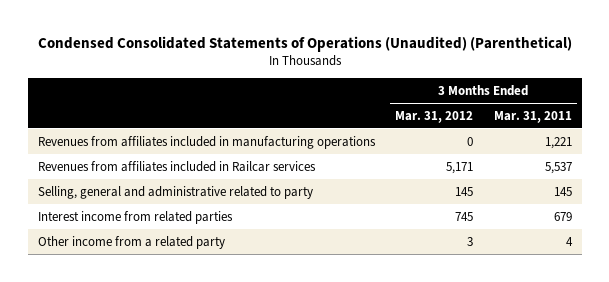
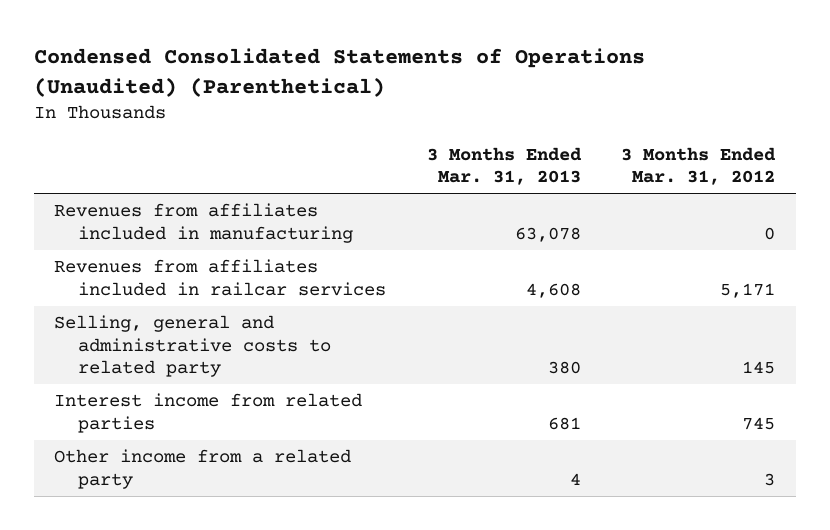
[493,110,572,123] Mar. 31, 2011 -> none
none -> [426,146,582,186] 3 Months Ended Mar. 31, 2013
[37,135,376,149] Revenues from affiliates included in manufacturing operations -> [54,203,354,243] Revenues from affiliates included in manufacturing
[37,160,316,172] Revenues from affiliates included in Railcar services -> [54,259,387,296] Revenues from affiliates included in railcar services
[37,185,313,199] Selling, general and administrative related to party -> [54,315,332,378] Selling, general and administrative costs to related party

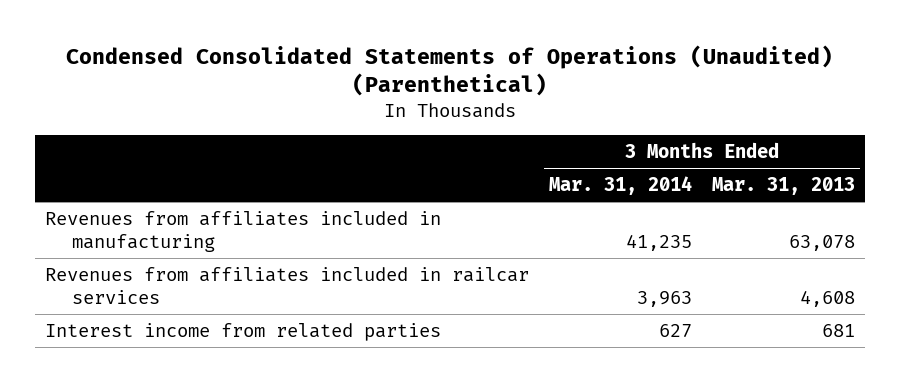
[621,146,777,186] 3 Months Ended Mar. 31, 2012 -> none
none -> [549,176,693,196] Mar. 31, 2014
[54,315,332,378] Selling, general and administrative costs to related party -> none
[54,449,352,489] Other income from a related party -> none

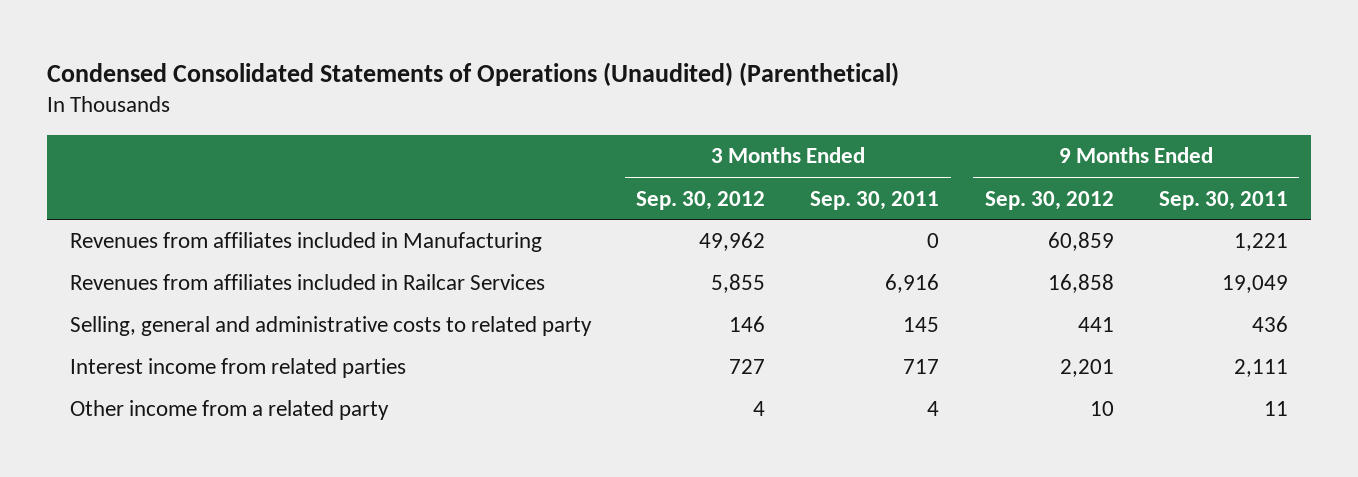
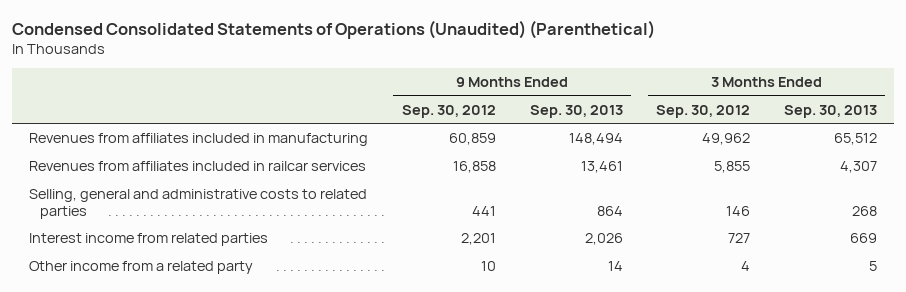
[810,190,940,210] Sep. 30, 2011 -> none
[1159,190,1289,210] Sep. 30, 2011 -> none
none -> [529,104,623,118] Sep. 30, 2013
none -> [783,104,877,118] Sep. 30, 2013
[69,232,542,253] Revenues from affiliates included in Manufacturing -> [29,132,369,146] Revenues from affiliates included in manufacturing
[69,274,545,291] Revenues from affiliates included in Railcar Services -> [29,160,367,171] Revenues from affiliates included in railcar services
[69,316,592,337] Selling, general and administrative costs to related party -> [29,188,368,219] Selling, general and administrative costs to related parties

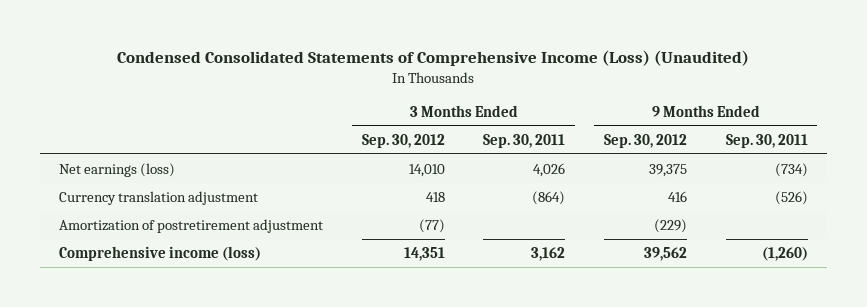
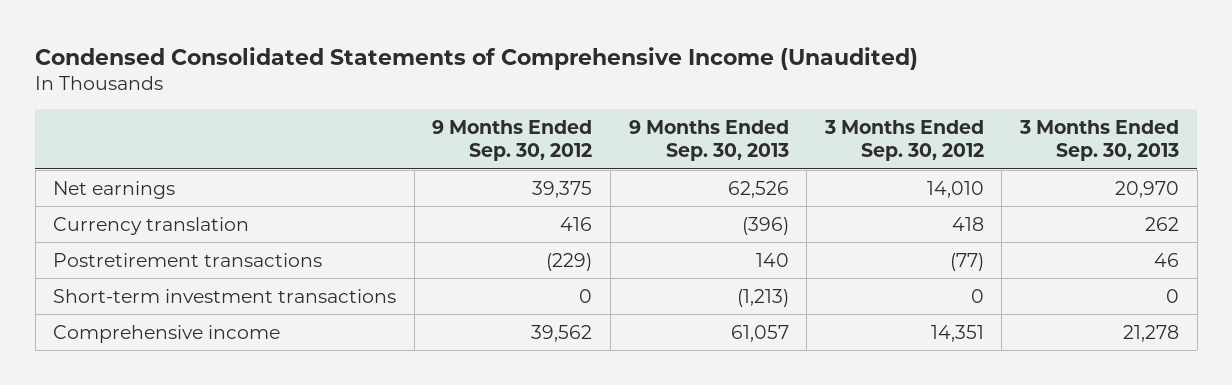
[117,50,750,67] Condensed Consolidated Statements of Comprehensive Income (Loss) (Unaudited) -> [35,46,919,70] Condensed Consolidated Statements of Comprehensive Income (Unaudited)
[483,133,566,148] Sep. 30, 2011 -> none
[725,133,808,148] Sep. 30, 2011 -> none
none -> [628,119,789,162] 9 Months Ended Sep. 30, 2013
none -> [1019,119,1180,162] 3 Months Ended Sep. 30, 2013
[59,162,176,177] Net earnings (loss) -> [53,180,176,199] Net earnings
[59,190,259,205] Currency translation adjustment -> [53,216,250,235] Currency translation
[59,218,324,233] Amortization of postretirement adjustment -> [53,252,323,267] Postretirement transactions
none -> [53,288,397,303] Short-term investment transactions
[59,245,262,261] Comprehensive income (loss) -> [53,324,281,343] Comprehensive income

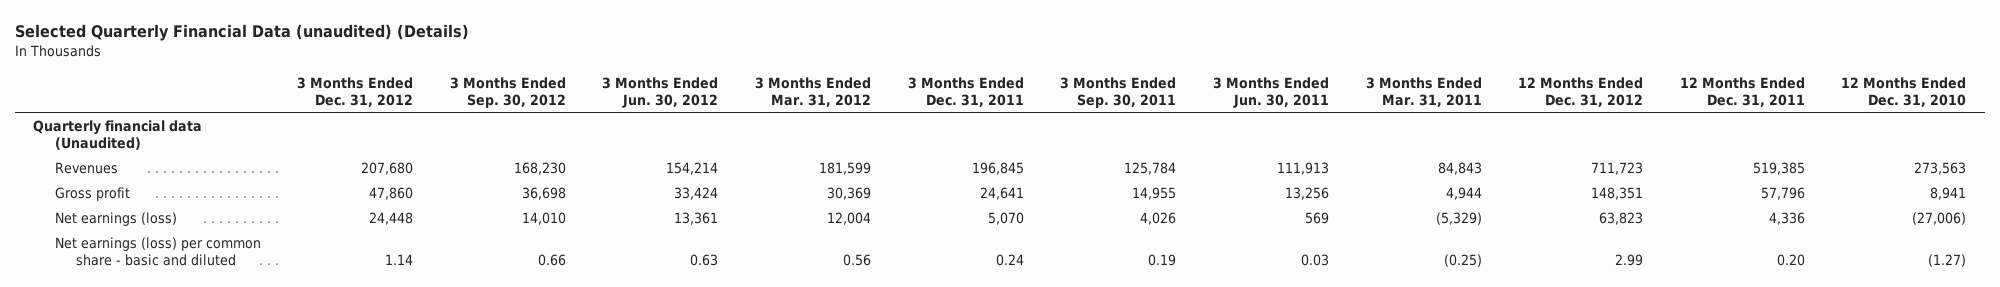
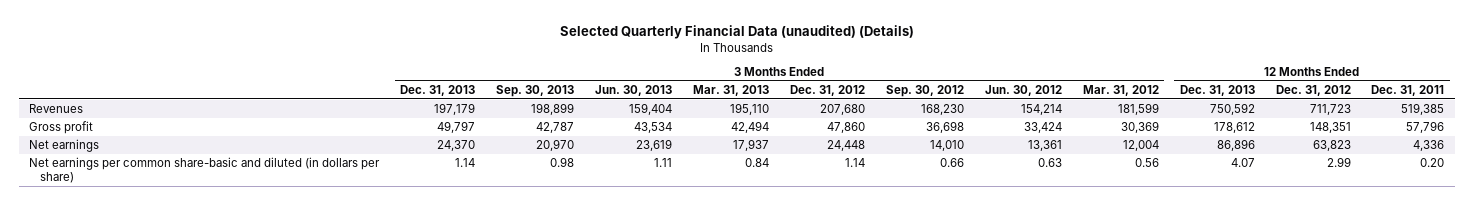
[907,76,1024,107] 3 Months Ended Dec. 31, 2011 -> none
[1060,76,1177,108] 3 Months Ended Sep. 30, 2011 -> none
[1212,76,1329,108] 3 Months Ended Jun. 30, 2011 -> none
[1365,76,1482,107] 3 Months Ended Mar. 31, 2011 -> none
[1841,76,1967,107] 12 Months Ended Dec. 31, 2010 -> none
none -> [400,84,476,96] Dec. 31, 2013
none -> [495,84,574,97] Sep. 30, 2013
none -> [594,84,672,96] Jun. 30, 2013
none -> [692,84,769,96] Mar. 31, 2013
none -> [1179,84,1255,96] Dec. 31, 2013
[33,119,203,150] Quarterly financial data (Unaudited) -> none
[54,211,177,226] Net earnings (loss) -> [29,138,100,152] Net earnings
[54,236,261,266] Net earnings (loss) per common share - basic and diluted -> [29,156,381,184] Net earnings per common share-basic and diluted (in dollars per share)

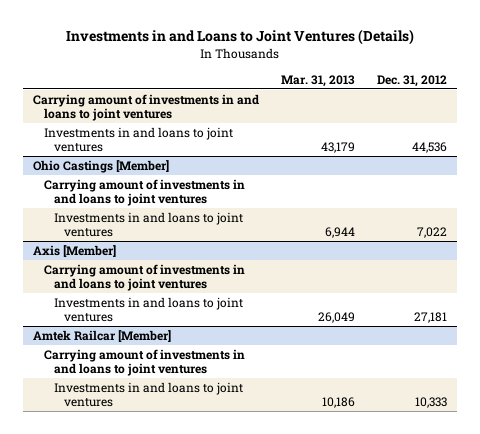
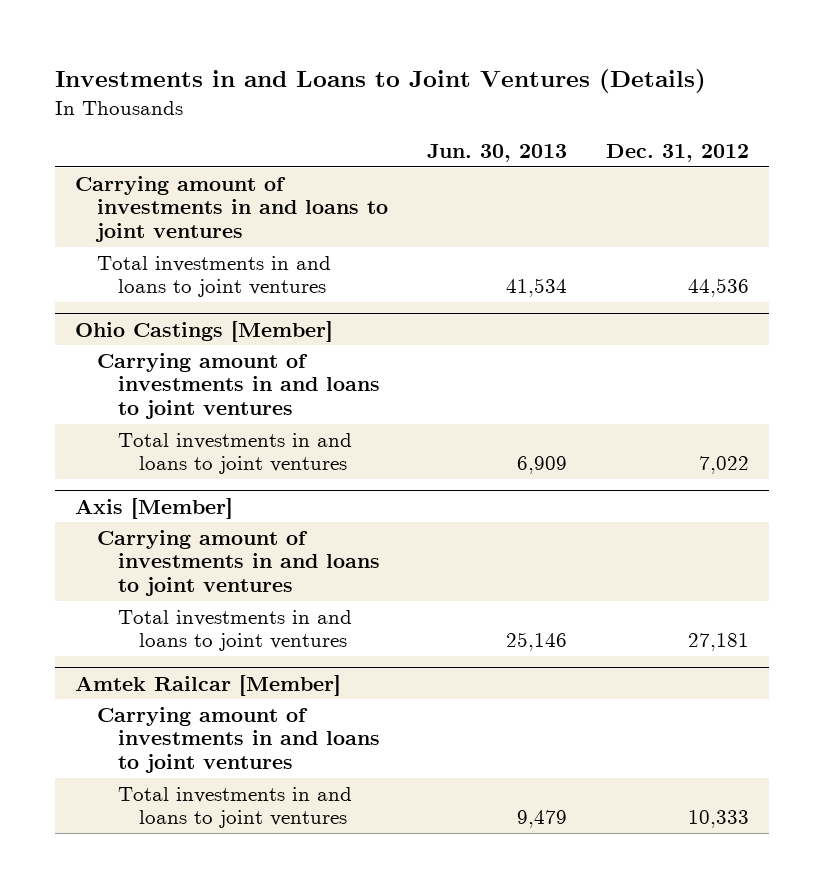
[281,74,356,87] Mar. 31, 2013 -> none
none -> [426,143,567,162] Jun. 30, 2013
[43,126,233,153] Investments in and loans to joint ventures -> [96,255,331,298] Total investments in and loans to joint ventures
[53,211,243,238] Investments in and loans to joint ventures -> [117,432,352,475] Total investments in and loans to joint ventures
[53,296,243,323] Investments in and loans to joint ventures -> [117,609,352,652] Total investments in and loans to joint ventures
[53,381,243,408] Investments in and loans to joint ventures -> [117,786,352,829] Total investments in and loans to joint ventures

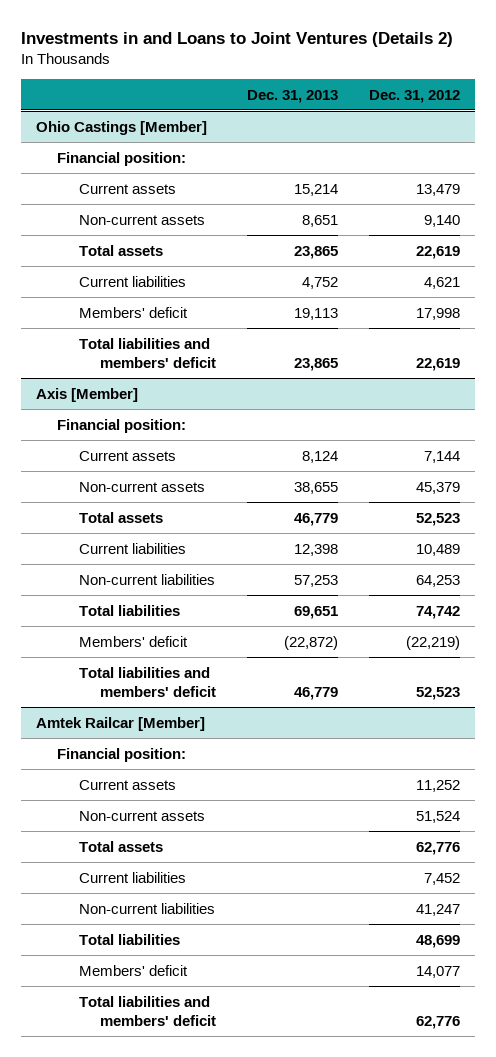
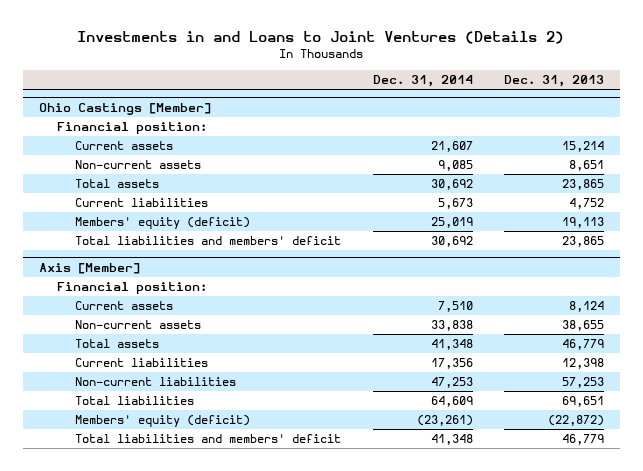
[368,89,460,103] Dec. 31, 2012 -> none
none -> [372,75,473,88] Dec. 31, 2014
[78,306,188,318] Members' deficit -> [75,217,251,230] Members' equity (deficit)
[78,635,188,647] Members' deficit -> [75,415,251,428] Members' equity (deficit)
[36,716,206,731] Amtek Railcar [Member] -> none
[57,747,187,762] Financial position: -> none
[78,779,176,790] Current assets -> none
[78,810,205,821] Non-current assets -> none
[78,840,163,852] Total assets -> none
[78,871,186,883] Current liabilities -> none
[78,902,215,914] Non-current liabilities -> none
[78,933,180,945] Total liabilities -> none
[78,964,188,976] Members' deficit -> none
[78,995,217,1026] Total liabilities and members' deficit -> none

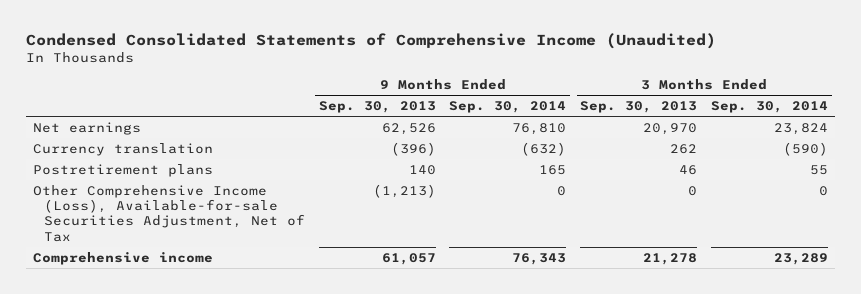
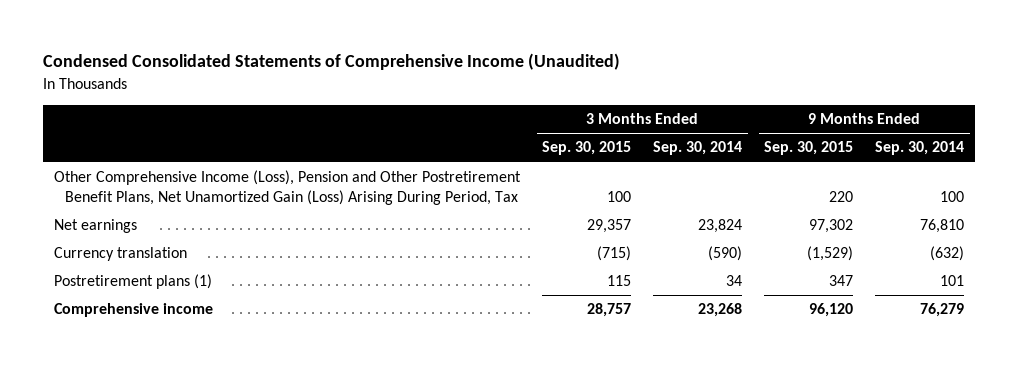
[318,101,436,114] Sep. 30, 2013 -> none
[580,101,698,114] Sep. 30, 2013 -> none
none -> [542,141,632,156] Sep. 30, 2015
none -> [764,141,854,156] Sep. 30, 2015
none -> [53,170,521,206] Other Comprehensive Income (Loss), Pension and Other Postretirement Benefit Plans, Net Unamortized Gain (Loss) Arising During Period, Tax
[32,184,305,242] Other Comprehensive Income (Loss), Available-for-sale Securities Adjustment, Net of Tax -> none
[32,163,213,177] Postretirement plans -> [53,274,212,290] Postretirement plans (1)
[539,164,567,175] 165 -> [940,275,965,287] 101
[810,164,829,175] 55 -> [726,275,743,287] 34
[512,252,567,265] 76,343 -> [920,303,965,318] 76,279
[774,252,829,265] 23,289 -> [698,303,743,318] 23,268

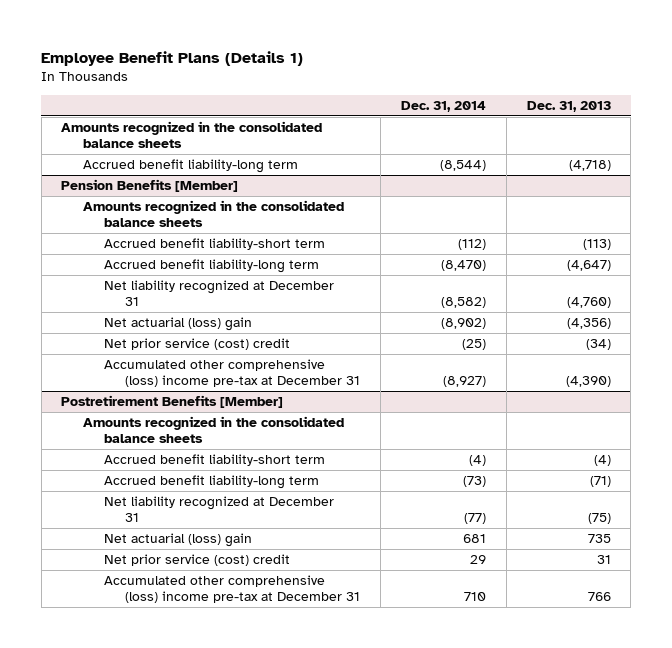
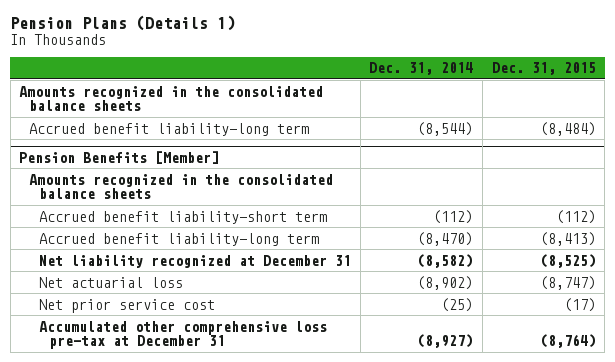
[41,50,304,66] Employee Benefit Plans (Details 1) -> [10,14,236,31] Pension Plans (Details 1)
[526,101,611,113] Dec. 31, 2013 -> none
none -> [491,62,596,76] Dec. 31, 2015
[61,395,284,409] Postretirement Benefits [Member] -> none
[82,416,344,444] Amounts recognized in the consolidated balance sheets -> none
[103,454,325,467] Accrued benefit liability-short term -> none
[103,475,319,490] Accrued benefit liability-long term -> none
[103,496,334,523] Net liability recognized at December 31 -> none
[103,533,252,548] Net actuarial (loss) gain -> none
[103,554,290,567] Net prior service (cost) credit -> none
[103,575,361,604] Accumulated other comprehensive (loss) income pre-tax at December 31 -> none
[103,317,252,332] Net actuarial (loss) gain -> [38,276,183,288] Net actuarial loss
[103,338,290,351] Net prior service (cost) credit -> [38,298,215,313] Net prior service cost
[103,359,361,388] Accumulated other comprehensive (loss) income pre-tax at December 31 -> [38,320,327,349] Accumulated other comprehensive loss pre-tax at December 31

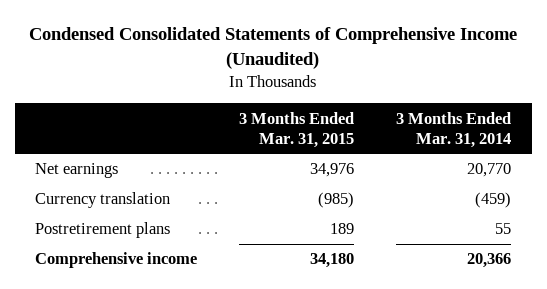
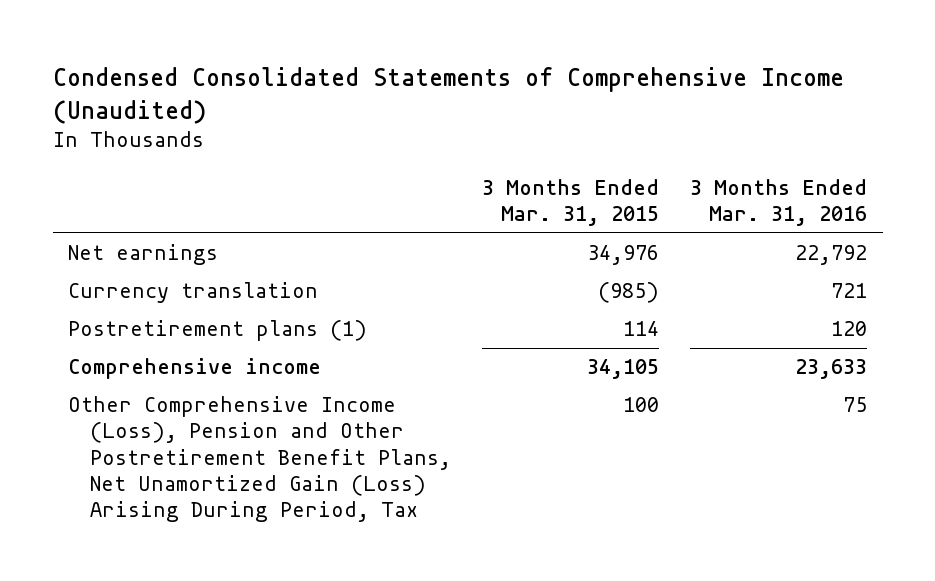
[396,111,512,148] 3 Months Ended Mar. 31, 2014 -> none
none -> [690,179,868,227] 3 Months Ended Mar. 31, 2016
[35,222,171,239] Postretirement plans -> [68,320,368,342] Postretirement plans (1)
[330,223,355,235] 189 -> [623,321,660,337] 114
[310,253,355,269] 34,180 -> [587,359,660,380] 34,105
none -> [68,396,452,522] Other Comprehensive Income (Loss), Pension and Other Postretirement Benefit Plans, Net Unamortized Gain (Loss) Arising During Period, Tax

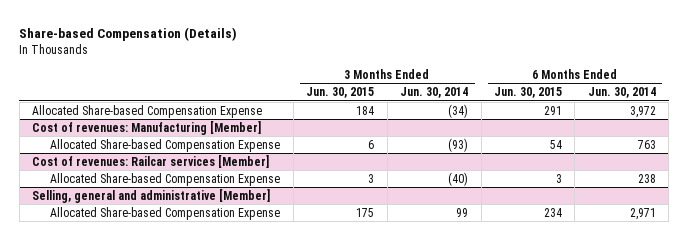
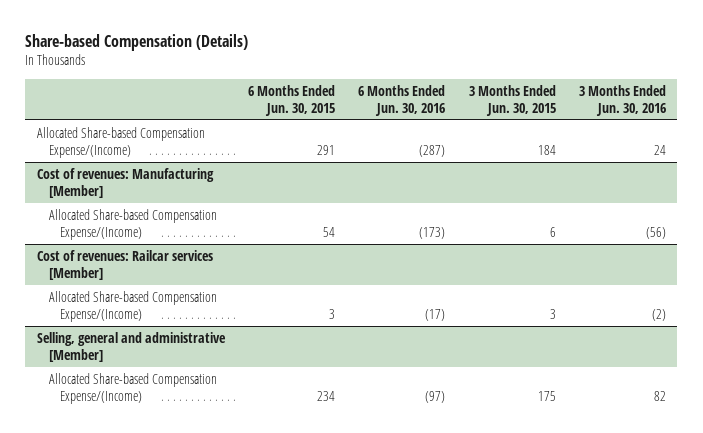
[400,87,469,99] Jun. 30, 2014 -> none
[587,87,656,99] Jun. 30, 2014 -> none
none -> [358,84,446,117] 6 Months Ended Jun. 30, 2016
none -> [578,84,666,117] 3 Months Ended Jun. 30, 2016
[32,104,263,118] Allocated Share-based Compensation Expense -> [36,126,205,158] Allocated Share-based Compensation Expense/(Income)
[50,138,281,152] Allocated Share-based Compensation Expense -> [48,208,217,240] Allocated Share-based Compensation Expense/(Income)
[50,172,281,186] Allocated Share-based Compensation Expense -> [48,290,217,322] Allocated Share-based Compensation Expense/(Income)
[50,206,281,220] Allocated Share-based Compensation Expense -> [48,372,217,404] Allocated Share-based Compensation Expense/(Income)

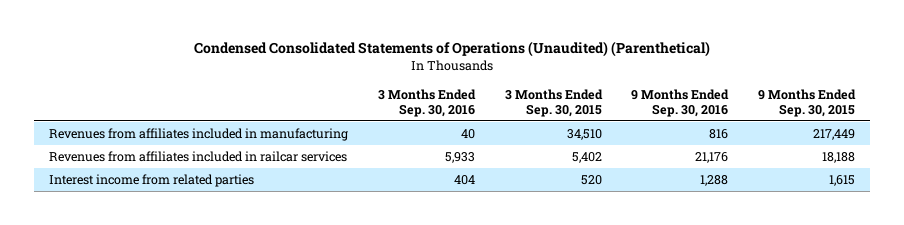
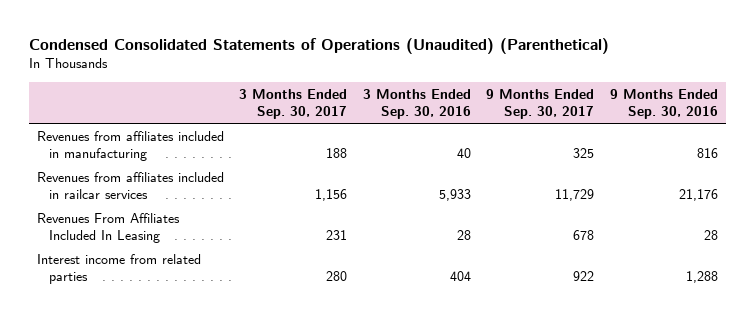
[504,88,603,117] 3 Months Ended Sep. 30, 2015 -> none
[757,88,856,117] 9 Months Ended Sep. 30, 2015 -> none
none -> [239,88,348,119] 3 Months Ended Sep. 30, 2017
none -> [486,88,595,119] 9 Months Ended Sep. 30, 2017
none -> [36,213,180,243] Revenues From Affiliates Included In Leasing

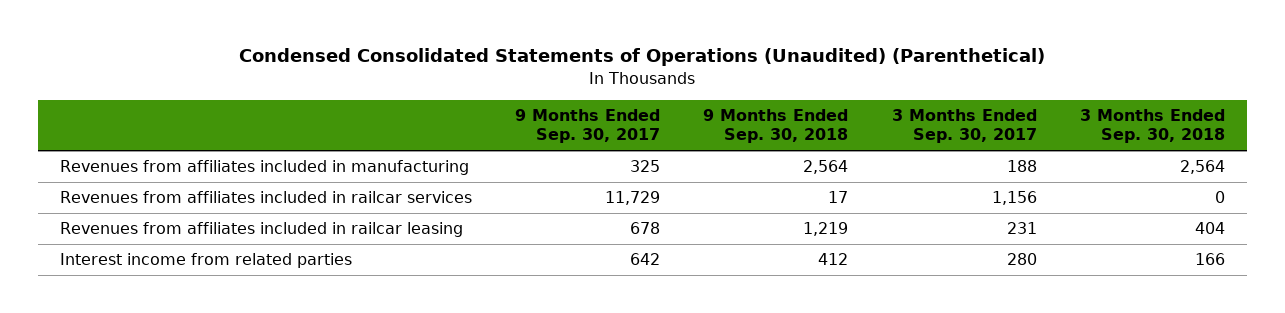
[362,88,471,119] 3 Months Ended Sep. 30, 2016 -> none
[609,88,718,119] 9 Months Ended Sep. 30, 2016 -> none
none -> [703,108,849,144] 9 Months Ended Sep. 30, 2018
none -> [1080,108,1226,144] 3 Months Ended Sep. 30, 2018
[36,213,180,243] Revenues From Affiliates Included In Leasing -> [59,222,463,238] Revenues from affiliates included in railcar leasing
[573,270,595,281] 922 -> [629,253,660,266] 642

